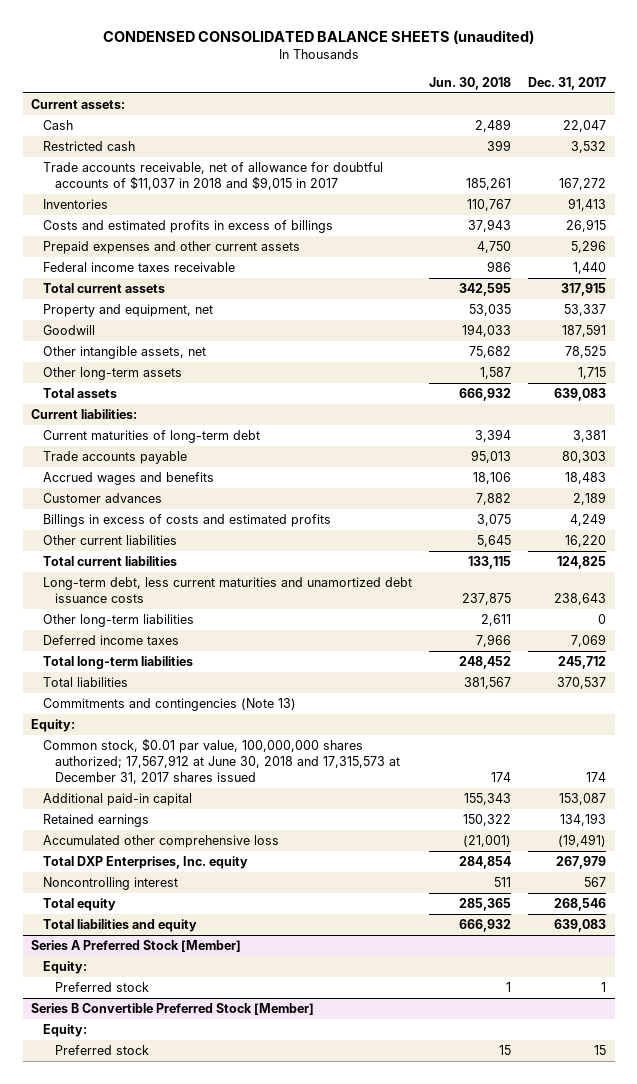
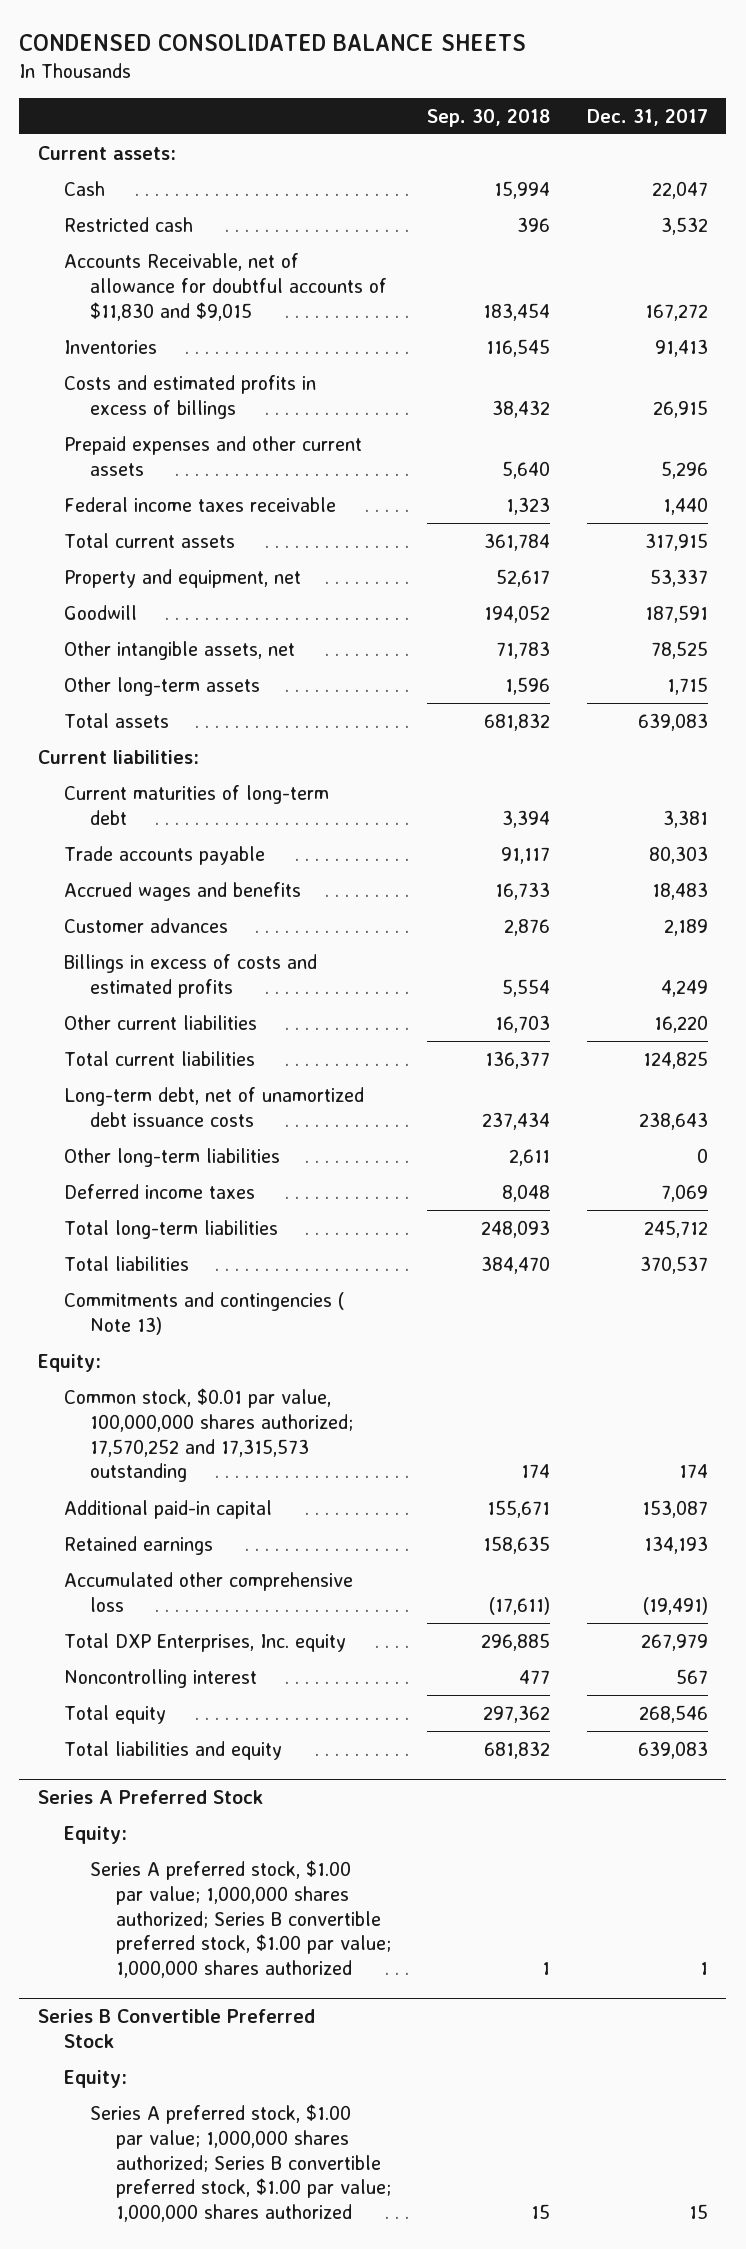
[102,30,534,45] CONDENSED CONSOLIDATED BALANCE SHEETS (unaudited) -> [19,33,527,51] CONDENSED CONSOLIDATED BALANCE SHEETS
[429,76,512,90] Jun. 30, 2018 -> none
none -> [427,108,551,127] Sep. 30, 2018
[43,162,384,190] Trade accounts receivable, net of allowance for doubtful accounts of $11,037 in 2018 and $9,015 in 2017 -> [63,252,387,321] Accounts Receivable, net of allowance for doubtful accounts of $11,830 and $9,015
[43,577,413,603] Long-term debt, less current maturities and unamortized debt issuance costs -> [63,1086,364,1127] Long-term debt, net of unamortized debt issuance costs
[43,698,297,712] Commitments and contingencies (Note 13) -> [63,1291,344,1335] Commitments and contingencies ( Note 13)
[43,738,400,784] Common stock, $0.01 par value, 100,000,000 shares authorized; 17,567,912 at June 30, 2018 and 17,315,573 at December 31, 2017 shares issued -> [63,1387,353,1483] Common stock, $0.01 par value, 100,000,000 shares authorized; 17,570,252 and 17,315,573 outstanding
[31,940,242,953] Series A Preferred Stock [Member] -> [37,1790,263,1805] Series A Preferred Stock
[54,982,149,993] Preferred stock -> [89,1859,391,1979] Series A preferred stock, $1.00 par value; 1,000,000 shares authorized; Series B convertible preferred stock, $1.00 par value; 1,000,000 shares authorized
[31,1003,315,1016] Series B Convertible Preferred Stock [Member] -> [37,2009,315,2049] Series B Convertible Preferred Stock
[54,1045,149,1056] Preferred stock -> [89,2103,391,2223] Series A preferred stock, $1.00 par value; 1,000,000 shares authorized; Series B convertible preferred stock, $1.00 par value; 1,000,000 shares authorized

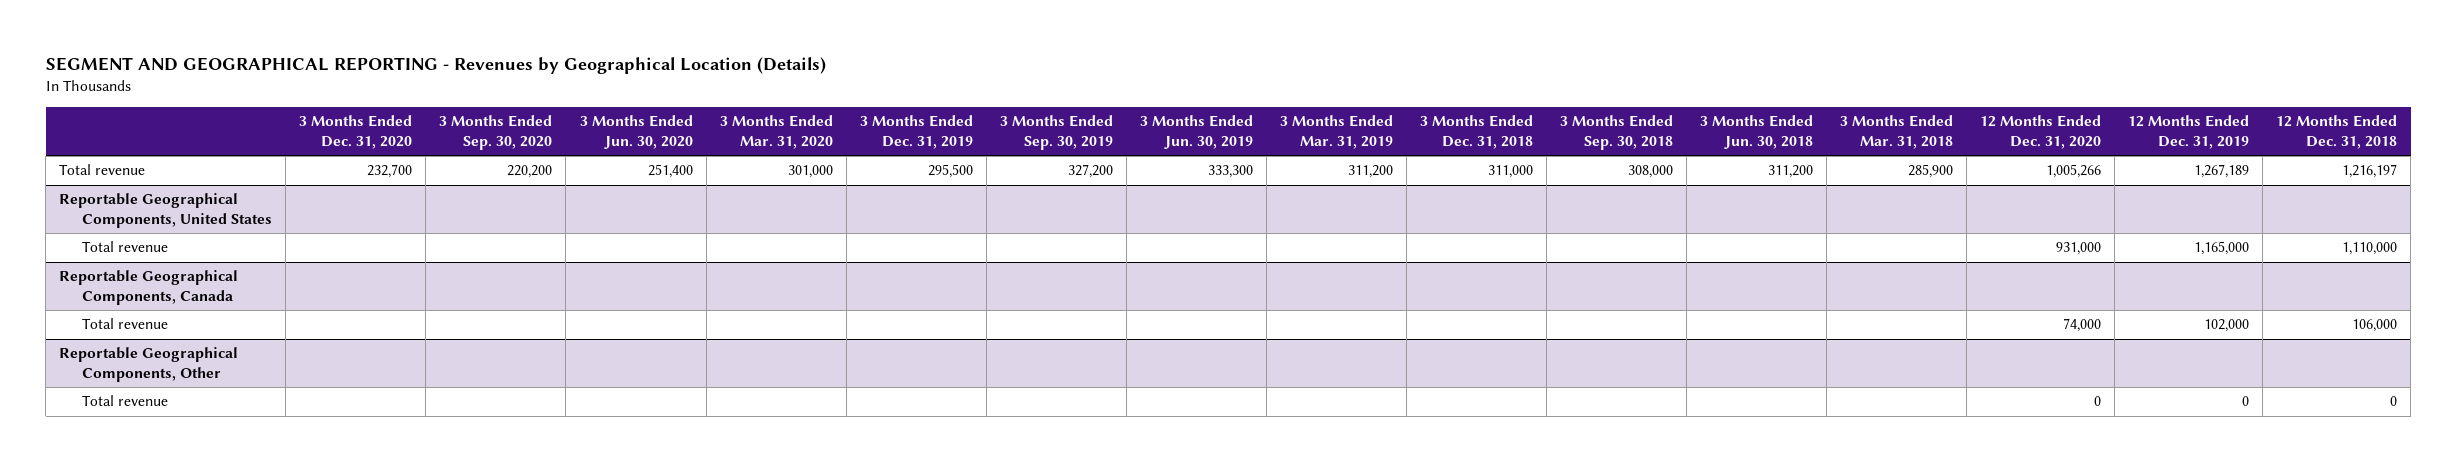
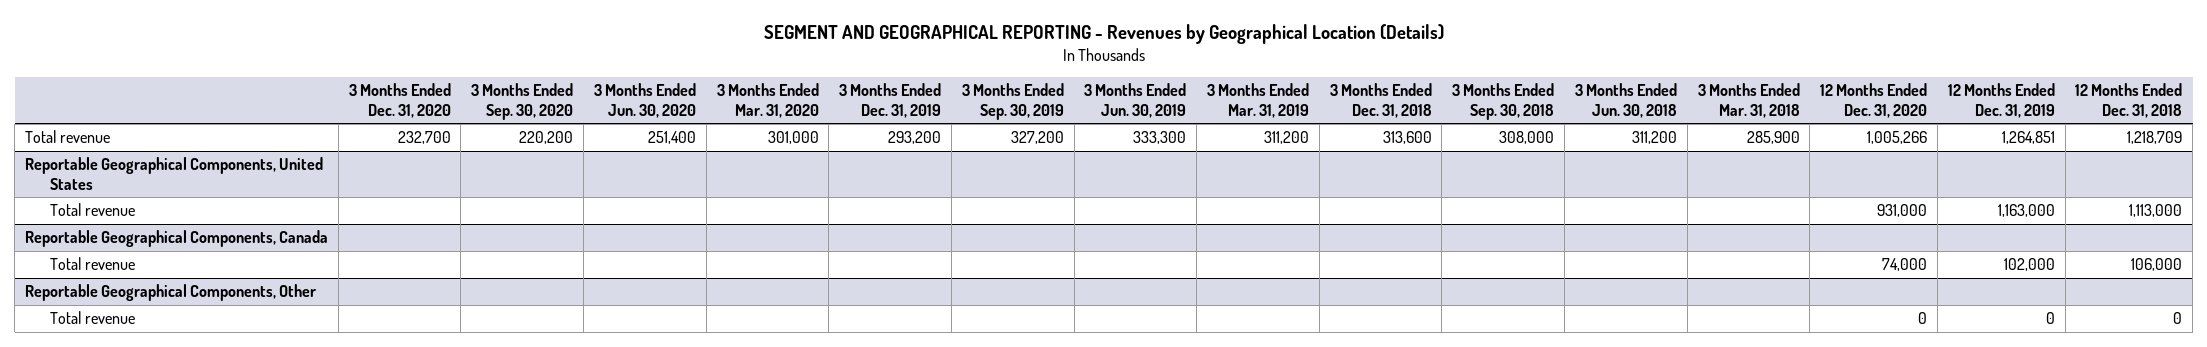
[927,164,973,179] 295,500 -> [888,131,942,145] 293,200
[1487,165,1533,179] 311,000 -> [1382,131,1432,145] 313,600
[2194,164,2250,179] 1,267,189 -> [2001,131,2055,145] 1,264,851
[2342,164,2398,179] 1,216,197 -> [2127,131,2183,145] 1,218,709
[2194,241,2250,256] 1,165,000 -> [1997,204,2055,218] 1,163,000
[2342,242,2398,256] 1,110,000 -> [2129,204,2183,218] 1,113,000

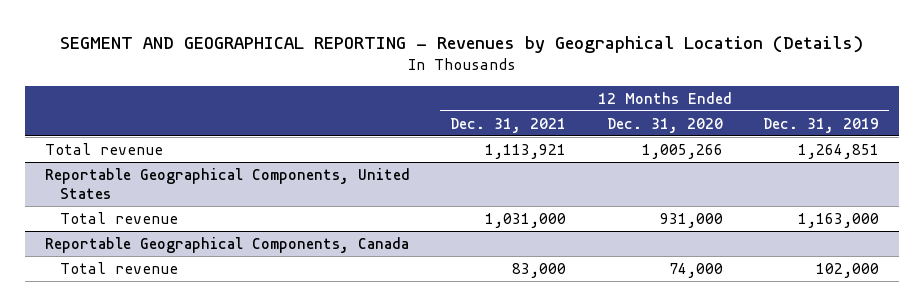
[348,83,451,118] 3 Months Ended Dec. 31, 2020 -> none
[471,83,574,120] 3 Months Ended Sep. 30, 2020 -> none
[593,83,696,118] 3 Months Ended Jun. 30, 2020 -> none
[716,83,819,118] 3 Months Ended Mar. 31, 2020 -> none
[839,83,942,118] 3 Months Ended Dec. 31, 2019 -> none
[961,83,1064,120] 3 Months Ended Sep. 30, 2019 -> none
[1084,83,1187,118] 3 Months Ended Jun. 30, 2019 -> none
[1207,83,1310,118] 3 Months Ended Mar. 31, 2019 -> none
[1329,83,1432,118] 3 Months Ended Dec. 31, 2018 -> none
[1452,83,1555,120] 3 Months Ended Sep. 30, 2018 -> none
[1574,83,1677,118] 3 Months Ended Jun. 30, 2018 -> none
[1697,83,1800,118] 3 Months Ended Mar. 31, 2018 -> none
[2075,83,2183,118] 12 Months Ended Dec. 31, 2018 -> none
none -> [450,117,567,133] Dec. 31, 2021
[24,284,316,302] Reportable Geographical Components, Other -> none
[49,311,135,325] Total revenue -> none

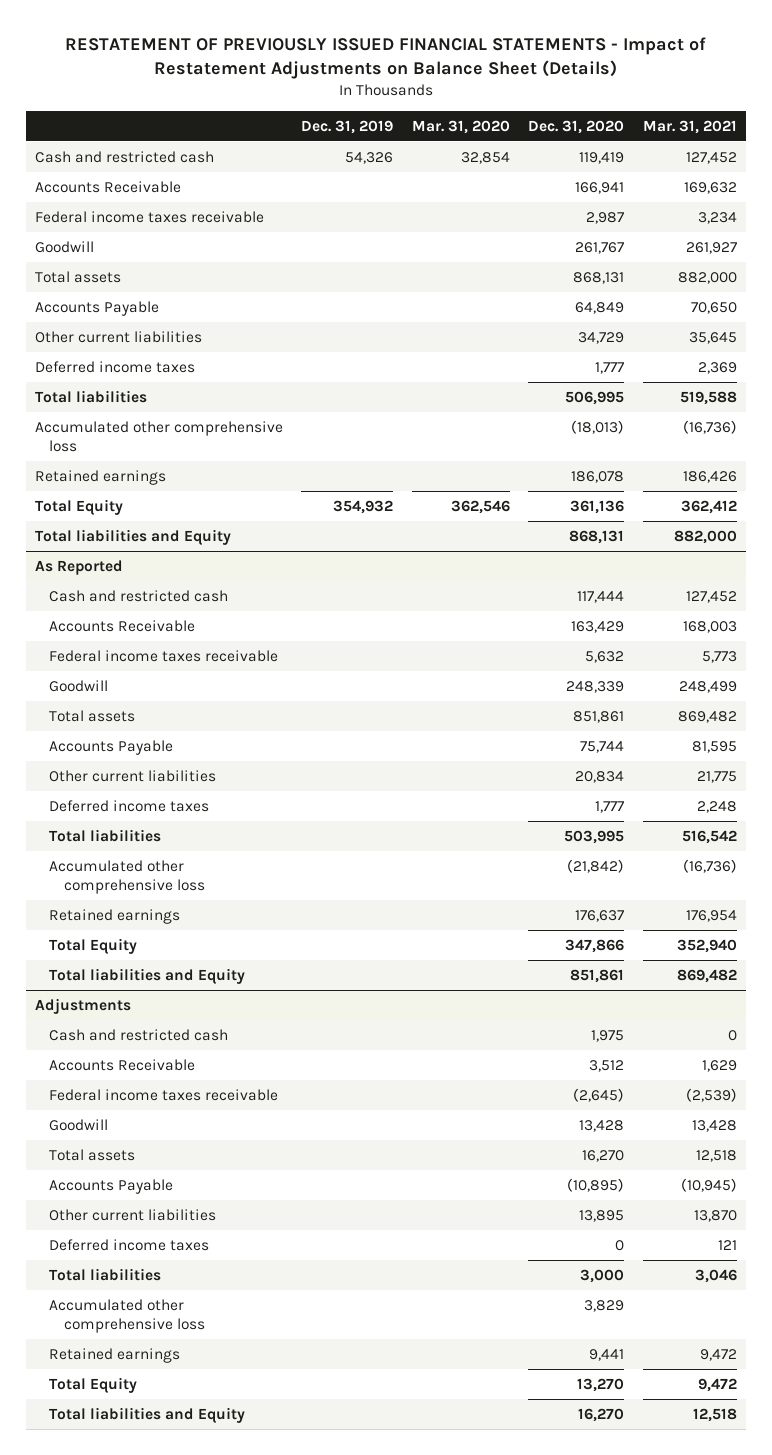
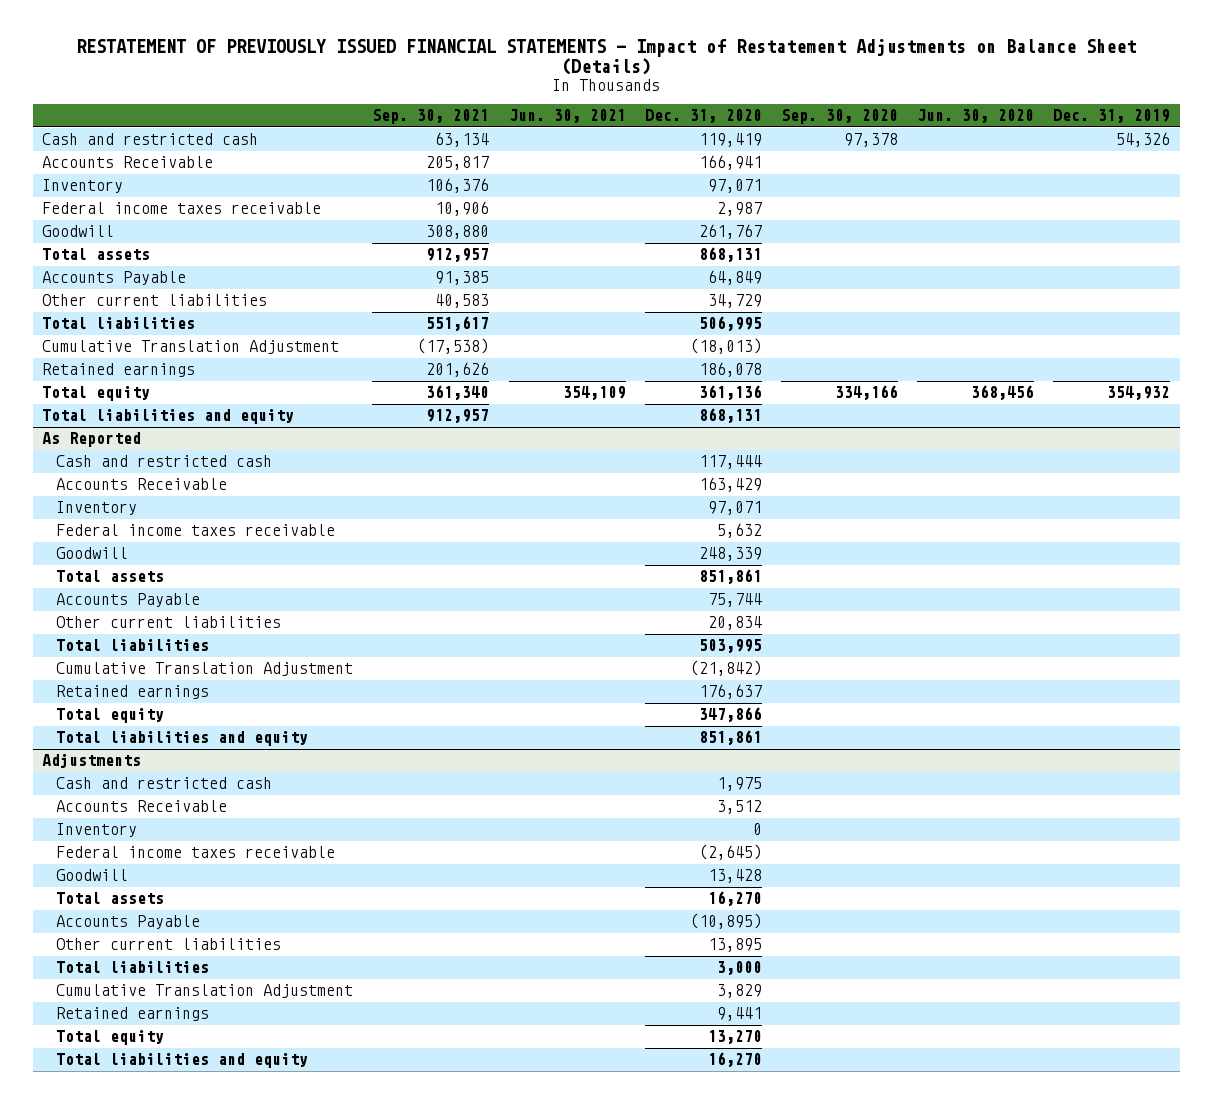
[411,119,510,134] Mar. 31, 2020 -> none
[642,119,737,134] Mar. 31, 2021 -> none
none -> [372,109,490,125] Sep. 30, 2021
none -> [508,109,626,124] Jun. 30, 2021
none -> [780,109,898,125] Sep. 30, 2020
none -> [917,109,1035,124] Jun. 30, 2020
none -> [42,179,124,194] Inventory
[34,360,195,373] Deferred income taxes -> none
[34,420,283,452] Accumulated other comprehensive loss -> [42,340,340,355] Cumulative Translation Adjustment
[34,498,123,515] Total Equity -> [42,386,151,402] Total equity
[34,528,231,545] Total liabilities and Equity -> [42,409,295,425] Total liabilities and equity
none -> [56,501,138,516] Inventory
[49,799,210,812] Deferred income taxes -> none
[49,859,205,894] Accumulated other comprehensive loss -> [56,662,354,677] Cumulative Translation Adjustment
[49,937,138,954] Total Equity -> [56,708,165,724] Total equity
[49,967,246,984] Total liabilities and Equity -> [56,731,309,747] Total liabilities and equity
none -> [56,823,138,838] Inventory
[49,1238,210,1251] Deferred income taxes -> none
[49,1298,205,1333] Accumulated other comprehensive loss -> [56,984,354,999] Cumulative Translation Adjustment
[49,1376,138,1393] Total Equity -> [56,1030,165,1046] Total equity
[49,1406,246,1423] Total liabilities and Equity -> [56,1053,309,1069] Total liabilities and equity

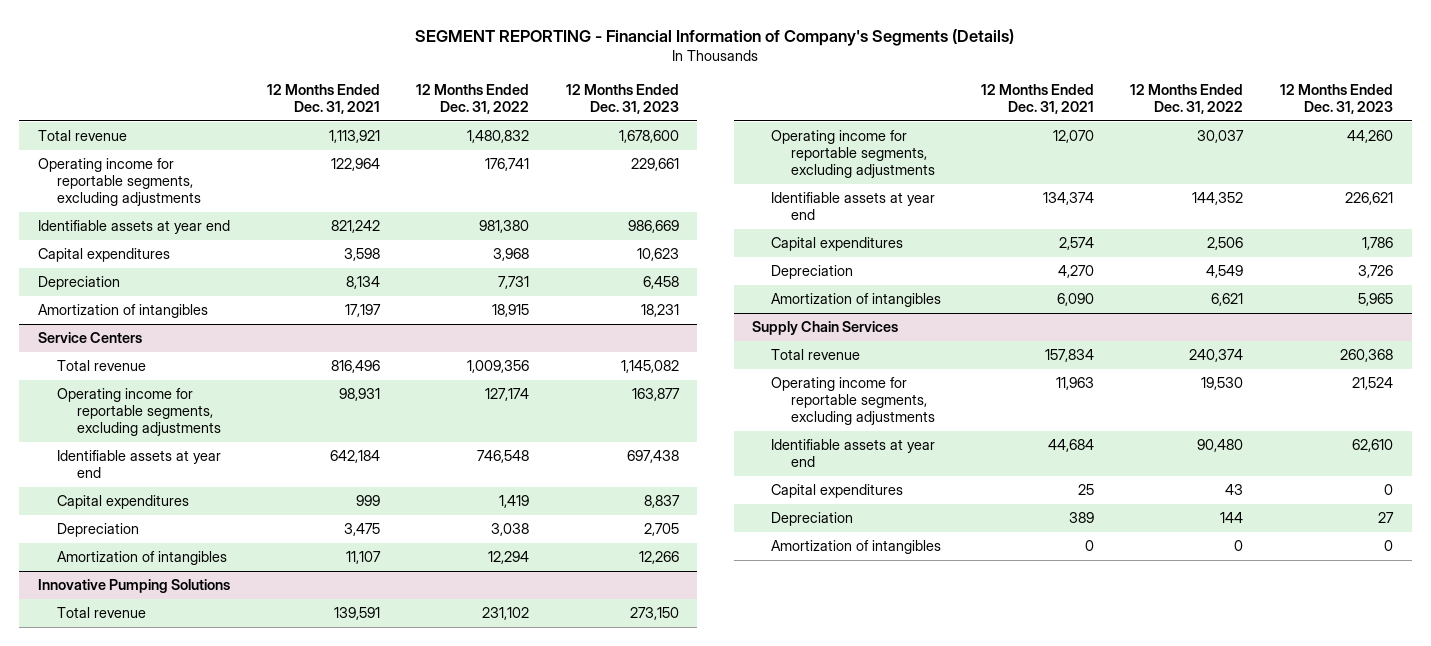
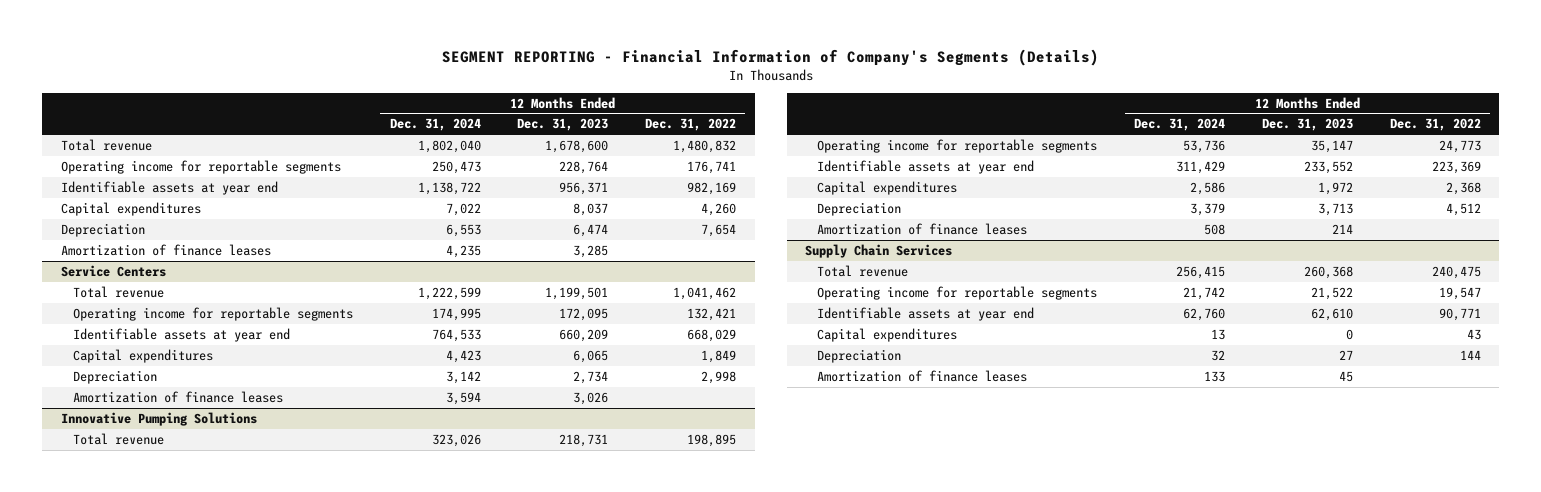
[266,84,380,114] 12 Months Ended Dec. 31, 2021 -> none
none -> [389,118,481,132] Dec. 31, 2024
[37,304,208,319] Amortization of intangibles -> none
[37,158,202,206] Operating income for reportable segments, excluding adjustments -> [60,159,341,174] Operating income for reportable segments
[631,158,680,172] 229,661 -> [559,160,609,174] 228,764
[479,220,530,234] 981,380 -> [687,181,737,195] 982,169
[628,220,680,234] 986,669 -> [559,181,609,195] 956,371
[493,248,530,262] 3,968 -> [701,202,737,216] 4,260
[637,248,680,262] 10,623 -> [573,202,609,216] 8,037
[498,276,530,290] 7,731 -> [701,223,737,237] 7,654
[643,276,680,290] 6,458 -> [573,223,609,237] 6,474
none -> [60,243,271,256] Amortization of finance leases
[57,551,228,566] Amortization of intangibles -> none
[467,360,530,374] 1,009,356 -> [673,286,737,300] 1,041,462
[621,360,680,374] 1,145,082 -> [545,286,609,300] 1,199,501
[57,388,221,436] Operating income for reportable segments, excluding adjustments -> [72,306,353,321] Operating income for reportable segments
[485,388,530,402] 127,174 -> [687,307,737,321] 132,421
[632,388,681,402] 163,877 -> [559,307,609,321] 172,095
[477,450,530,464] 746,548 -> [687,328,737,342] 668,029
[627,450,680,464] 697,438 -> [559,328,609,342] 660,209
[499,495,530,509] 1,419 -> [701,349,737,363] 1,849
[644,495,681,509] 8,837 -> [573,349,609,363] 6,065
[491,523,530,537] 3,038 -> [701,370,737,384] 2,998
[644,523,680,537] 2,705 -> [573,370,609,384] 2,734
none -> [72,390,283,403] Amortization of finance leases
[771,293,942,308] Amortization of intangibles -> none
[482,607,530,621] 231,102 -> [687,433,737,447] 198,895
[630,607,680,621] 273,150 -> [559,433,609,447] 218,731
[771,130,935,178] Operating income for reportable segments, excluding adjustments -> [817,138,1098,153] Operating income for reportable segments
[1197,130,1245,144] 30,037 -> [1438,139,1481,153] 24,773
[1347,130,1394,144] 44,260 -> [1311,139,1354,153] 35,147
[1192,192,1244,206] 144,352 -> [1431,160,1481,174] 223,369
[1345,192,1394,206] 226,621 -> [1304,160,1354,174] 233,552
[1207,237,1244,251] 2,506 -> [1445,181,1481,195] 2,368
[1362,237,1394,251] 1,786 -> [1318,181,1354,195] 1,972
[1206,265,1244,279] 4,549 -> [1445,202,1481,216] 4,512
[1358,265,1394,279] 3,726 -> [1318,202,1354,216] 3,713
none -> [817,222,1028,235] Amortization of finance leases
[1189,349,1244,363] 240,374 -> [1431,265,1481,279] 240,475
[771,377,935,425] Operating income for reportable segments, excluding adjustments -> [817,285,1098,300] Operating income for reportable segments
[1201,377,1244,391] 19,530 -> [1438,286,1481,300] 19,547
[1352,377,1394,391] 21,524 -> [1311,286,1354,300] 21,522
[1197,439,1244,453] 90,480 -> [1438,307,1481,321] 90,771
[771,540,942,555] Amortization of intangibles -> none
none -> [817,369,1028,382] Amortization of finance leases

